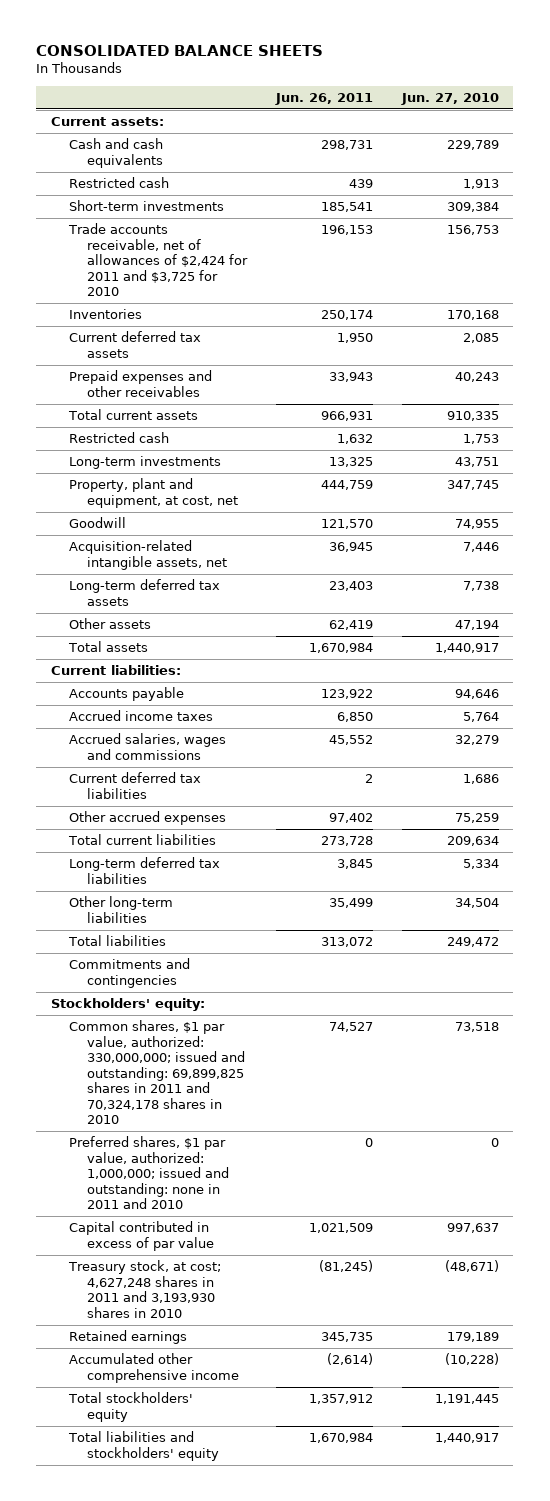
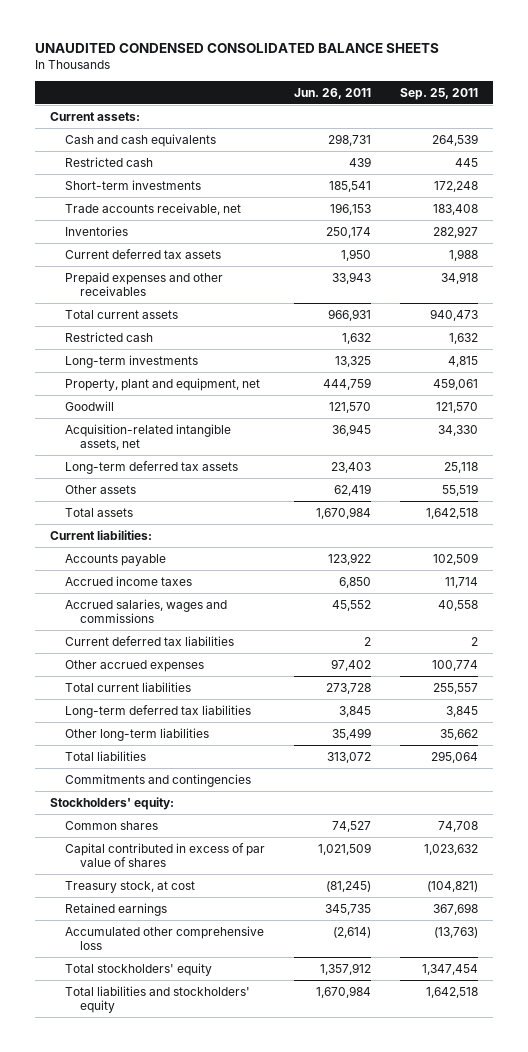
[36,45,324,57] CONSOLIDATED BALANCE SHEETS -> [34,43,439,54] UNAUDITED CONDENSED CONSOLIDATED BALANCE SHEETS
[401,92,500,105] Jun. 27, 2010 -> none
none -> [400,87,479,100] Sep. 25, 2011
[68,223,249,297] Trade accounts receivable, net of allowances of $2,424 for 2011 and $3,725 for 2010 -> [64,202,241,215] Trade accounts receivable, net
[69,478,239,508] Property, plant and equipment, at cost, net -> [64,377,260,391] Property, plant and equipment, net
[69,1136,230,1210] Preferred shares, $1 par value, authorized: 1,000,000; issued and outstanding: none in 2011 and 2010 -> none
[69,1020,246,1125] Common shares, $1 par value, authorized: 330,000,000; issued and outstanding: 69,899,825 shares in 2011 and 70,324,178 shares in 2010 -> [64,820,158,830] Common shares
[69,1221,215,1251] Capital contributed in excess of par value -> [64,842,265,867] Capital contributed in excess of par value of shares
[68,1260,222,1318] Treasury stock, at cost; 4,627,248 shares in 2011 and 3,193,930 shares in 2010 -> [64,880,195,893] Treasury stock, at cost
[69,1353,240,1383] Accumulated other comprehensive income -> [64,925,264,950] Accumulated other comprehensive loss

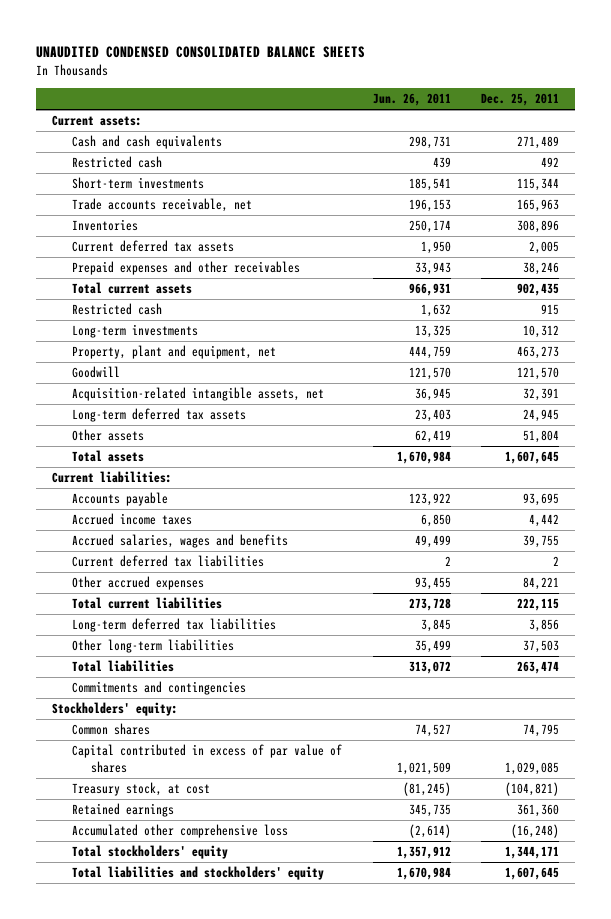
[400,87,479,100] Sep. 25, 2011 -> none
none -> [481,93,560,107] Dec. 25, 2011
[64,598,227,623] Accrued salaries, wages and commissions -> [71,534,288,549] Accrued salaries, wages and benefits
[332,599,372,611] 45,552 -> [414,535,451,549] 49,499
[331,658,372,671] 97,402 -> [414,577,451,591] 93,455

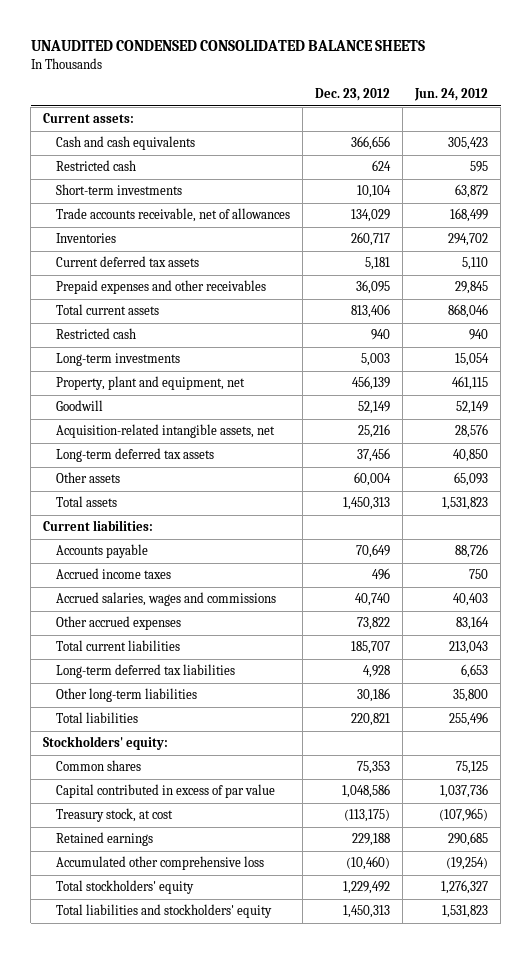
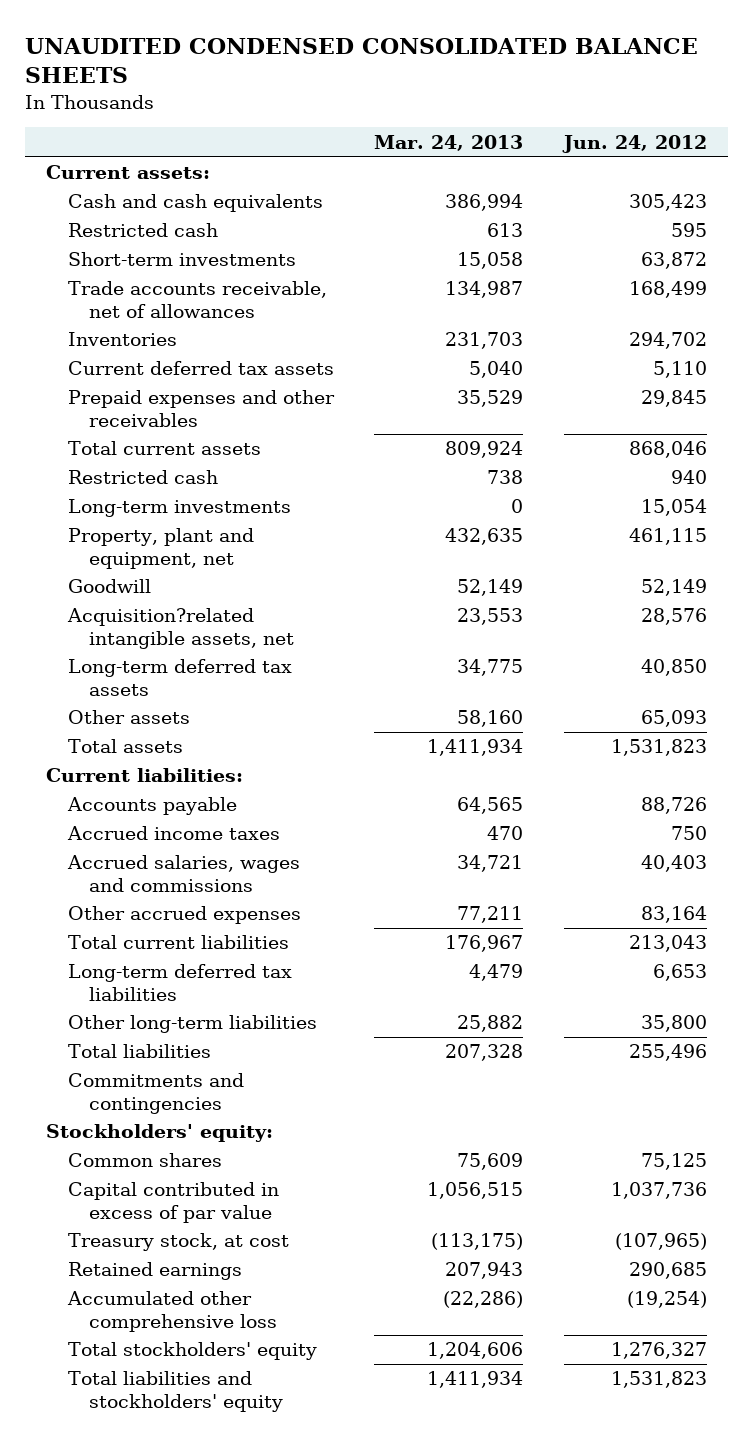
[315,88,391,102] Dec. 23, 2012 -> none
none -> [374,134,524,151] Mar. 24, 2013
[56,424,276,439] Acquisition-related intangible assets, net -> [66,608,295,649] Acquisition?related intangible assets, net
none -> [67,1073,244,1114] Commitments and contingencies

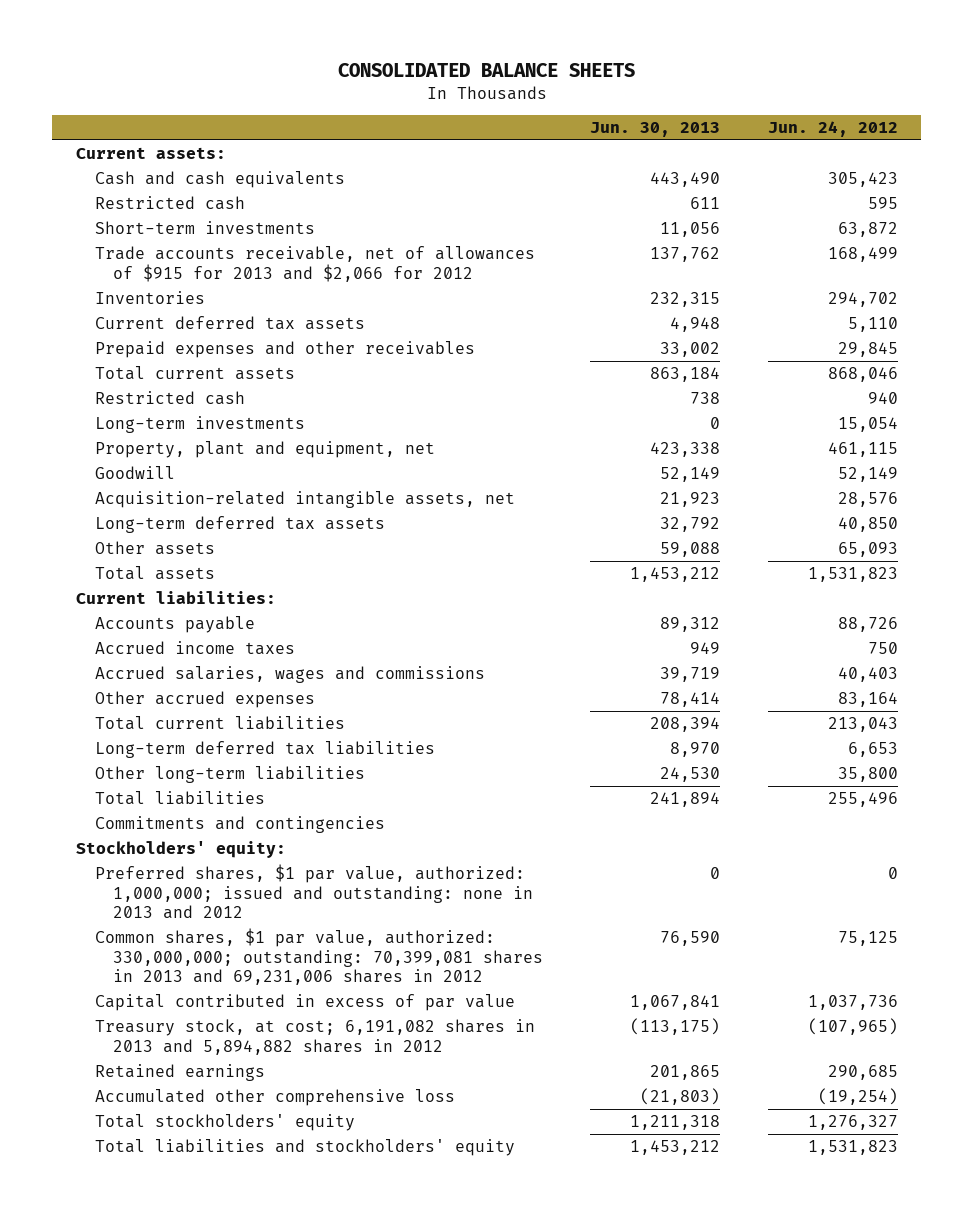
[25,38,699,84] UNAUDITED CONDENSED CONSOLIDATED BALANCE SHEETS -> [337,63,635,78] CONSOLIDATED BALANCE SHEETS
[374,134,524,151] Mar. 24, 2013 -> none
none -> [590,121,721,137] Jun. 30, 2013
[67,281,327,318] Trade accounts receivable, net of allowances -> [94,246,535,282] Trade accounts receivable, net of allowances of $915 for 2013 and $2,066 for 2012
[66,608,295,649] Acquisition?related intangible assets, net -> [94,491,515,509] Acquisition-related intangible assets, net
none -> [94,864,534,919] Preferred shares, $1 par value, authorized: 1,000,000; issued and outstanding: none in 2013 and 2012
[67,1153,222,1168] Common shares -> [94,928,544,985] Common shares, $1 par value, authorized: 330,000,000; outstanding: 70,399,081 shares in 2013 and 69,231,006 shares in 2012
[67,1233,289,1252] Treasury stock, at cost -> [94,1019,535,1055] Treasury stock, at cost; 6,191,082 shares in 2013 and 5,894,882 shares in 2012

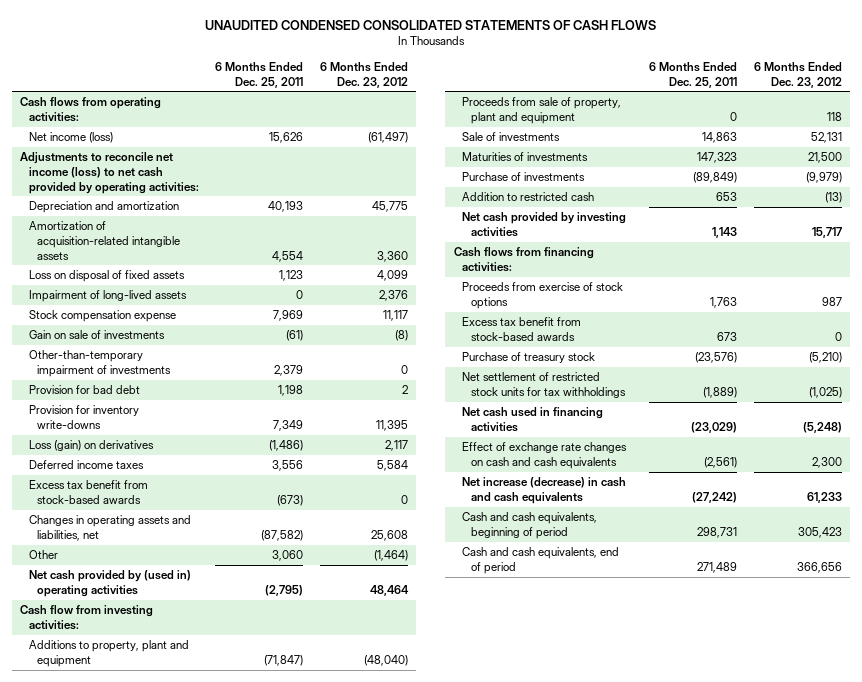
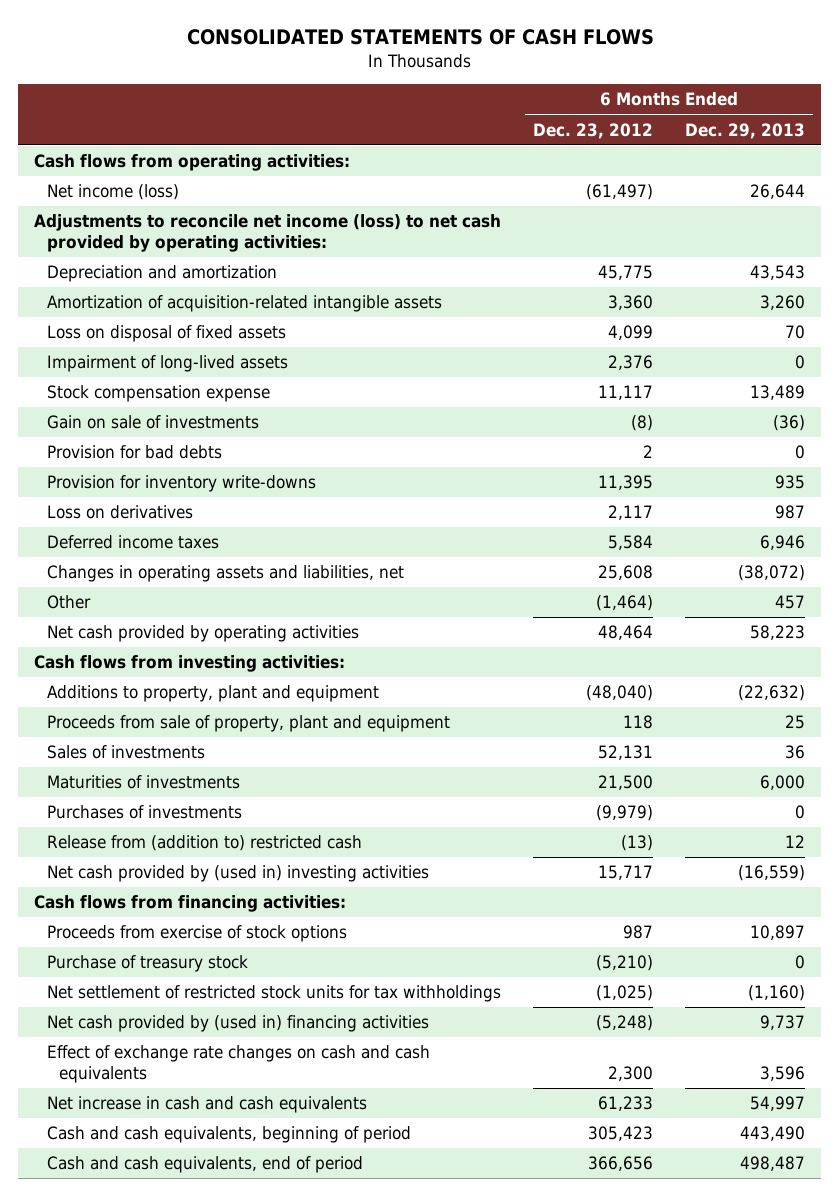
[204,19,656,30] UNAUDITED CONDENSED CONSOLIDATED STATEMENTS OF CASH FLOWS -> [186,29,654,46] CONSOLIDATED STATEMENTS OF CASH FLOWS
[215,61,304,88] 6 Months Ended Dec. 25, 2011 -> none
none -> [685,122,806,139] Dec. 29, 2013
[28,350,172,377] Other-than-temporary impairment of investments -> none
[28,385,140,395] Provision for bad debt -> [46,445,222,460] Provision for bad debts
[28,440,154,452] Loss (gain) on derivatives -> [46,505,193,520] Loss on derivatives
[28,480,148,504] Excess tax benefit from stock-based awards -> none
[28,570,191,597] Net cash provided by (used in) operating activities -> [46,625,359,643] Net cash provided by operating activities
[20,605,154,630] Cash flow from investing activities: -> [34,655,346,673] Cash flows from investing activities:
[462,132,561,142] Sale of investments -> [46,745,205,760] Sales of investments
[462,172,586,182] Purchase of investments -> [46,805,242,820] Purchases of investments
[462,192,595,202] Addition to restricted cash -> [46,835,362,852] Release from (addition to) restricted cash
[462,212,627,237] Net cash provided by investing activities -> [46,865,429,883] Net cash provided by (used in) investing activities
[462,317,582,341] Excess tax benefit from stock-based awards -> none
[462,407,604,432] Net cash used in financing activities -> [46,1015,429,1033] Net cash provided by (used in) financing activities
[462,477,627,504] Net increase (decrease) in cash and cash equivalents -> [46,1096,367,1114] Net increase in cash and cash equivalents

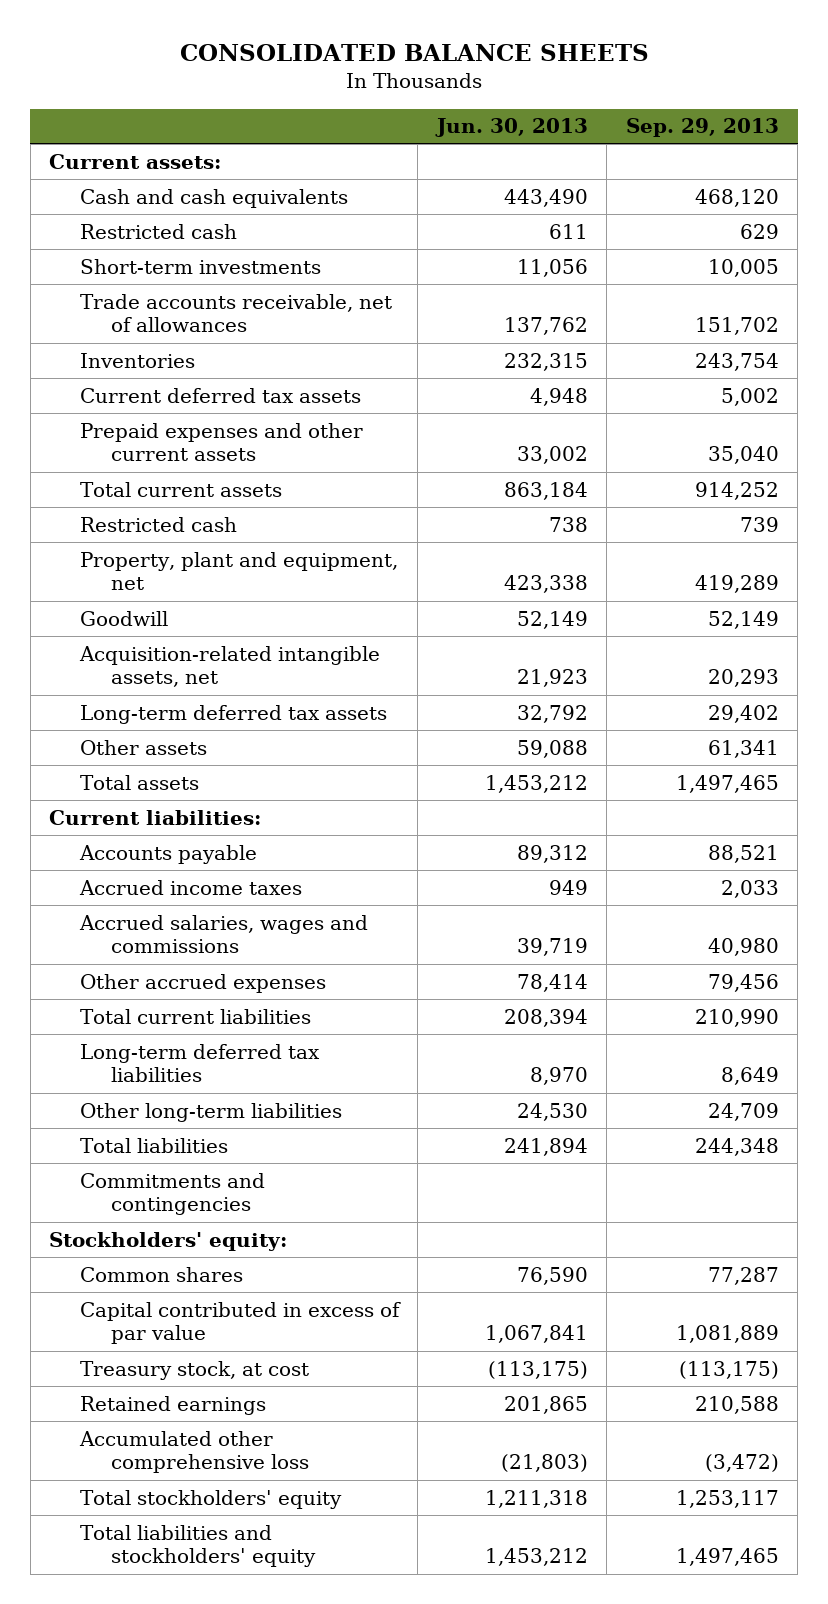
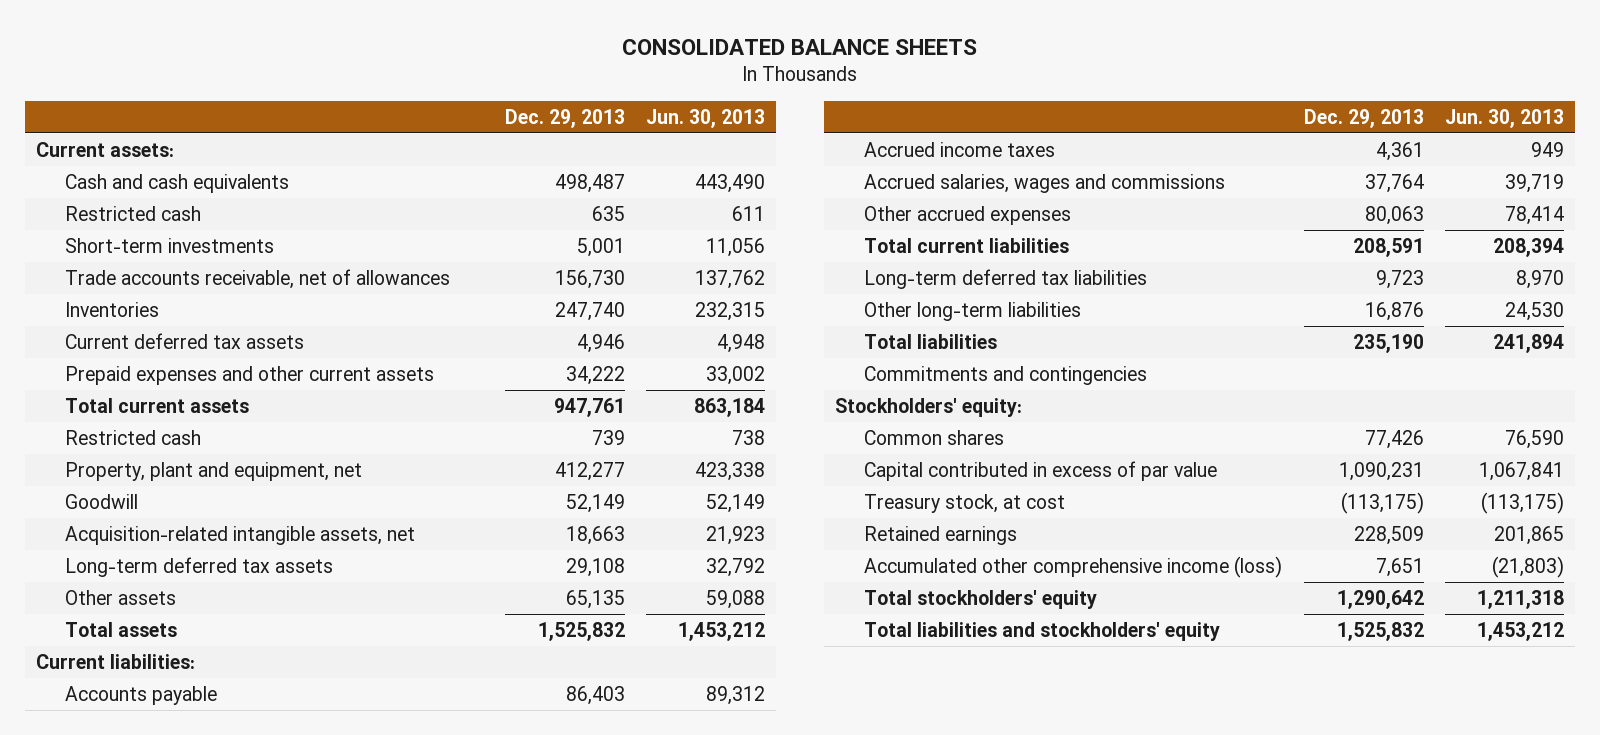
[625,118,779,138] Sep. 29, 2013 -> none
none -> [504,108,625,128] Dec. 29, 2013
[78,1430,309,1474] Accumulated other comprehensive loss -> [864,555,1283,578] Accumulated other comprehensive income (loss)

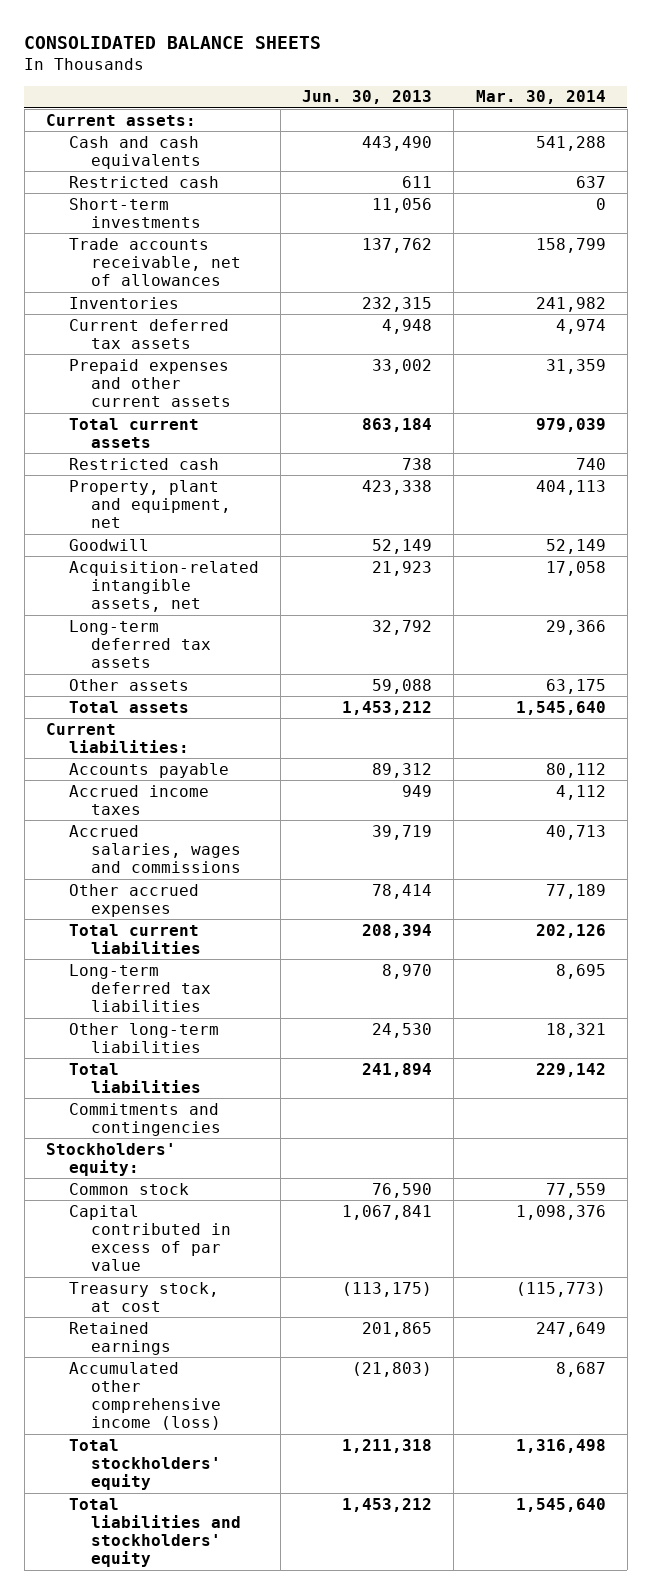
[504,108,625,128] Dec. 29, 2013 -> none
none -> [475,90,606,105] Mar. 30, 2014
[864,429,1005,445] Common shares -> [68,1182,189,1195] Common stock

